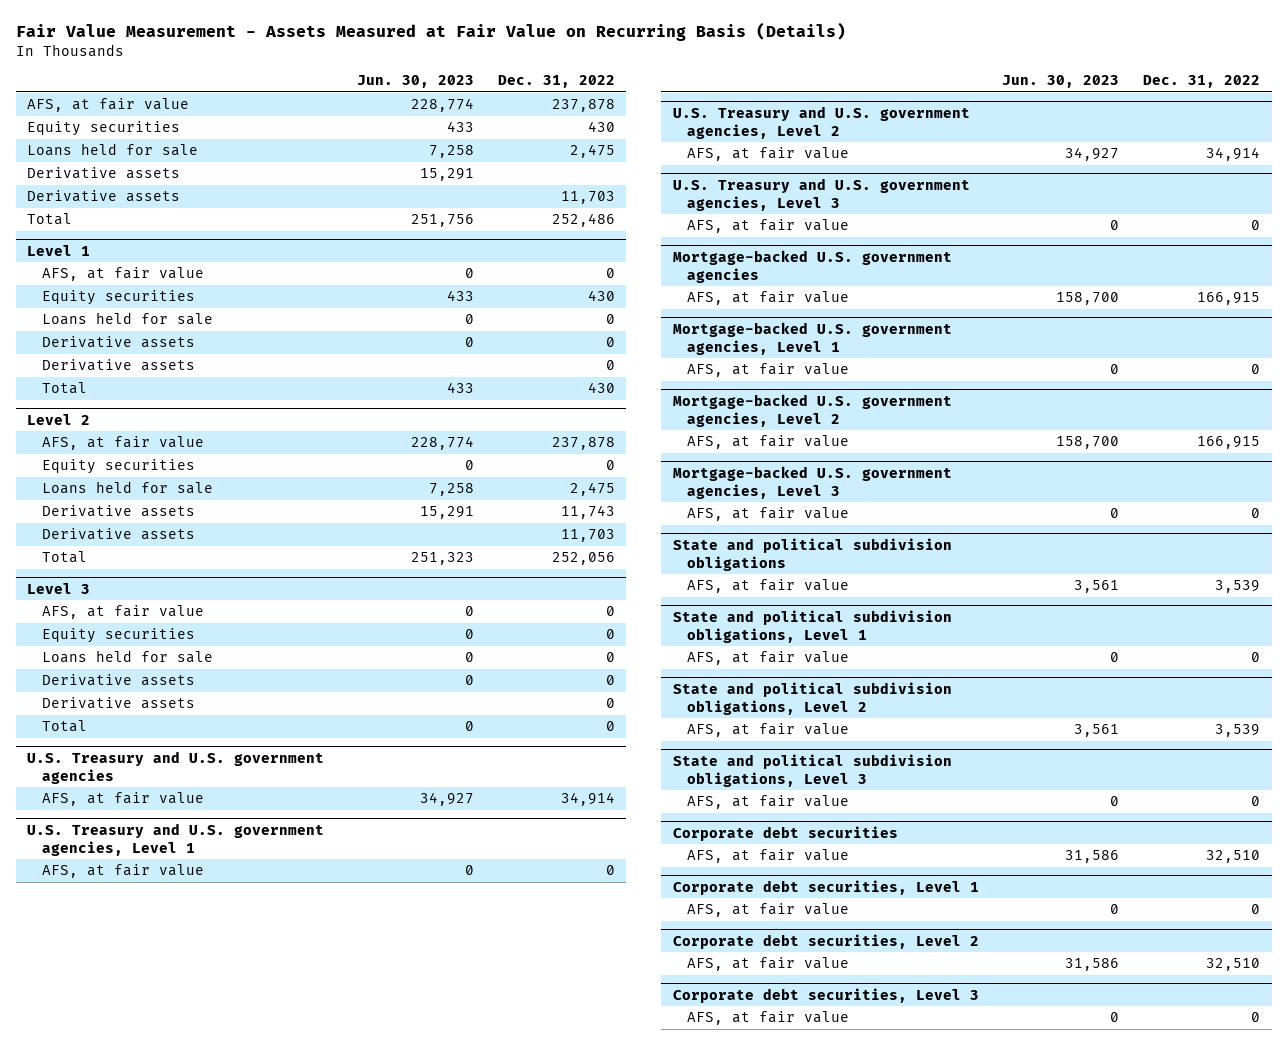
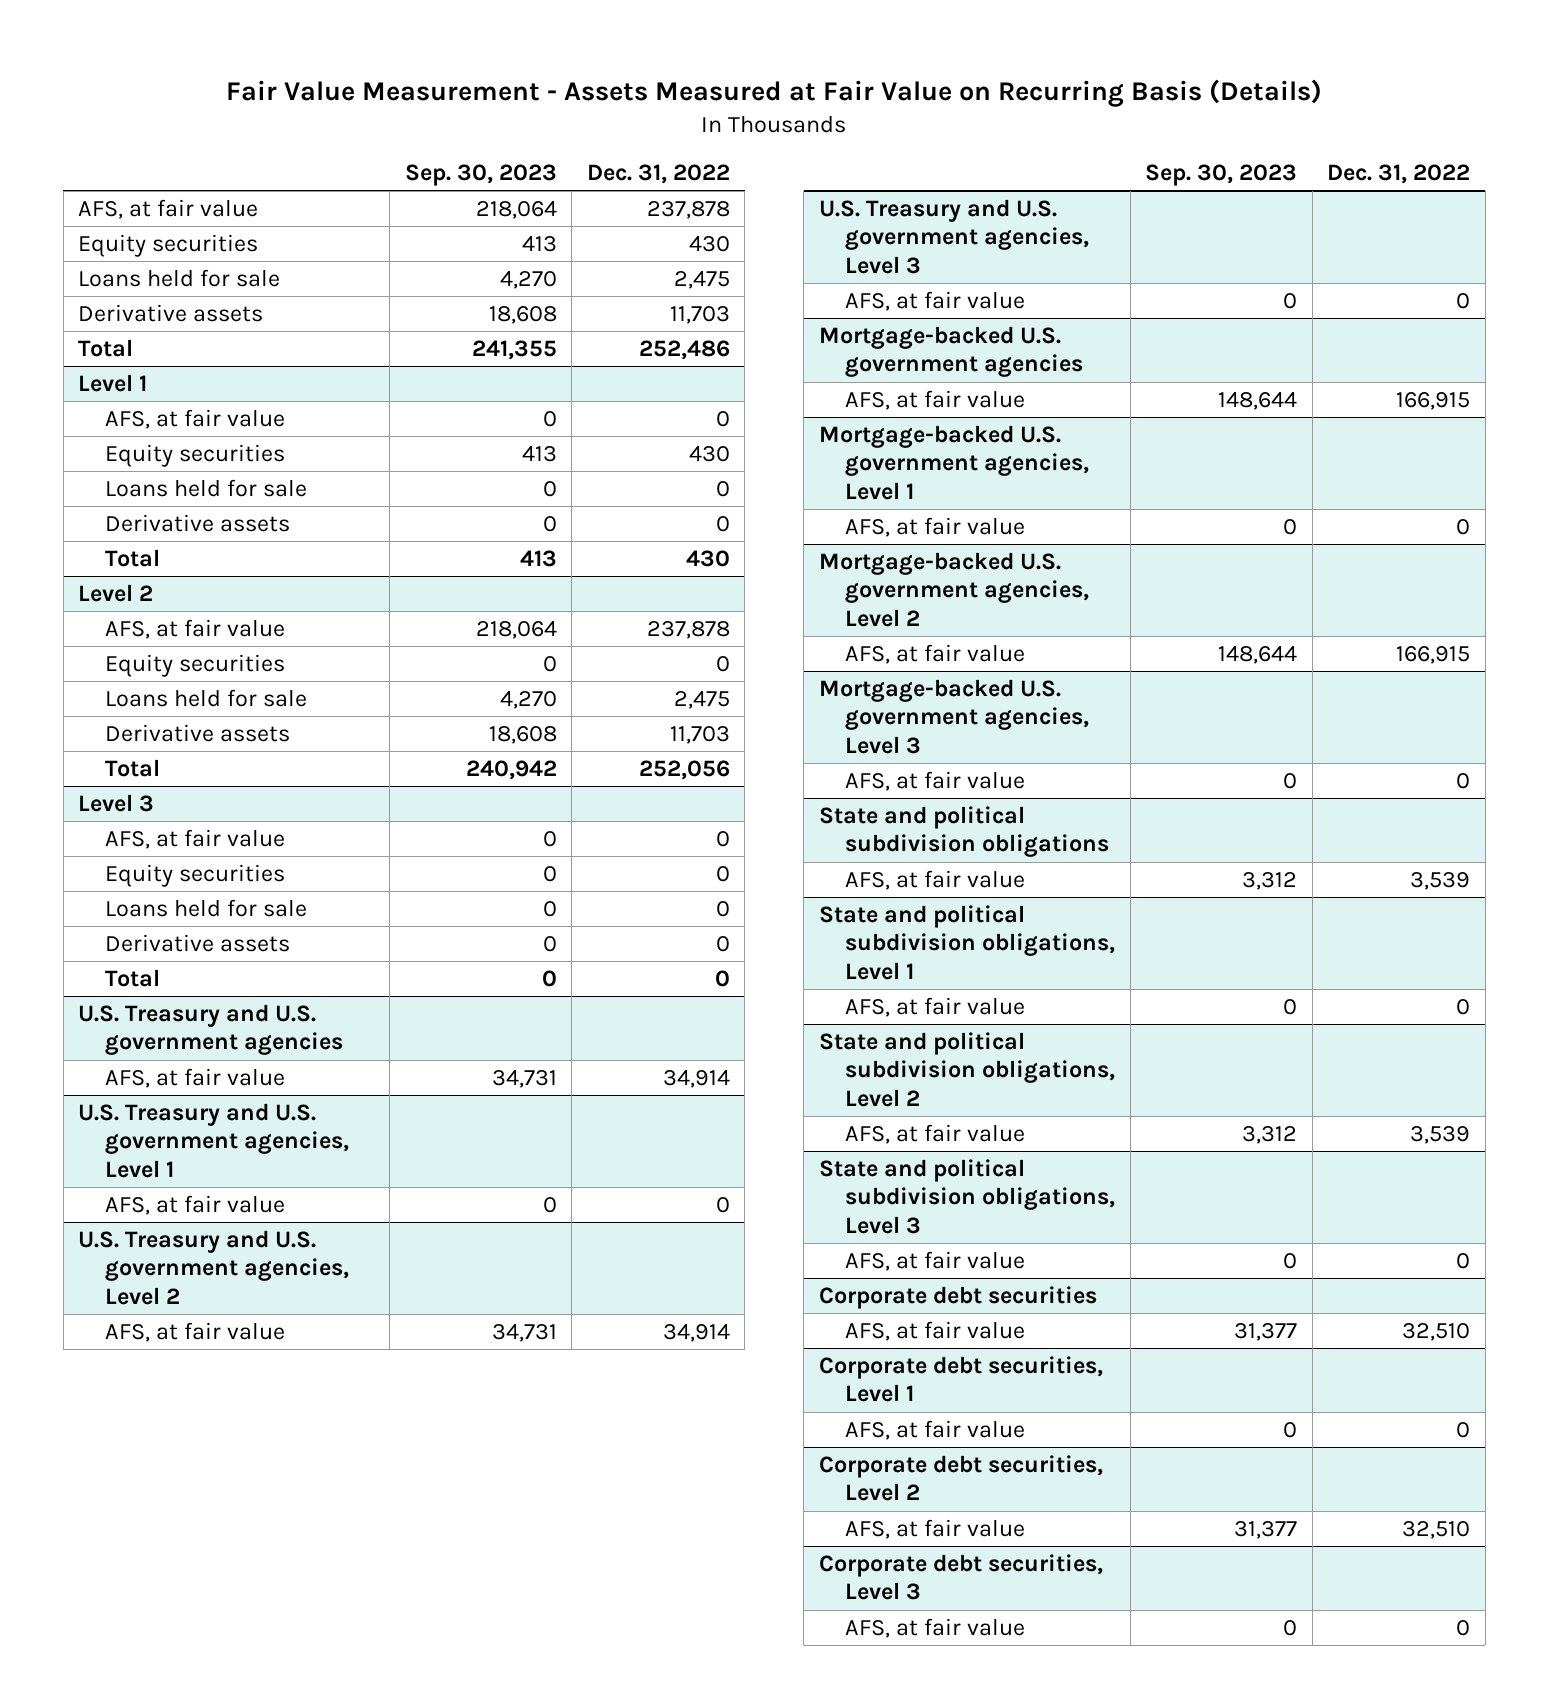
[357,75,475,89] Jun. 30, 2023 -> none
none -> [404,164,557,187] Sep. 30, 2023
[27,167,181,180] Derivative assets -> none
[41,359,195,372] Derivative assets -> none
[41,505,195,518] Derivative assets -> none
[41,697,195,710] Derivative assets -> none

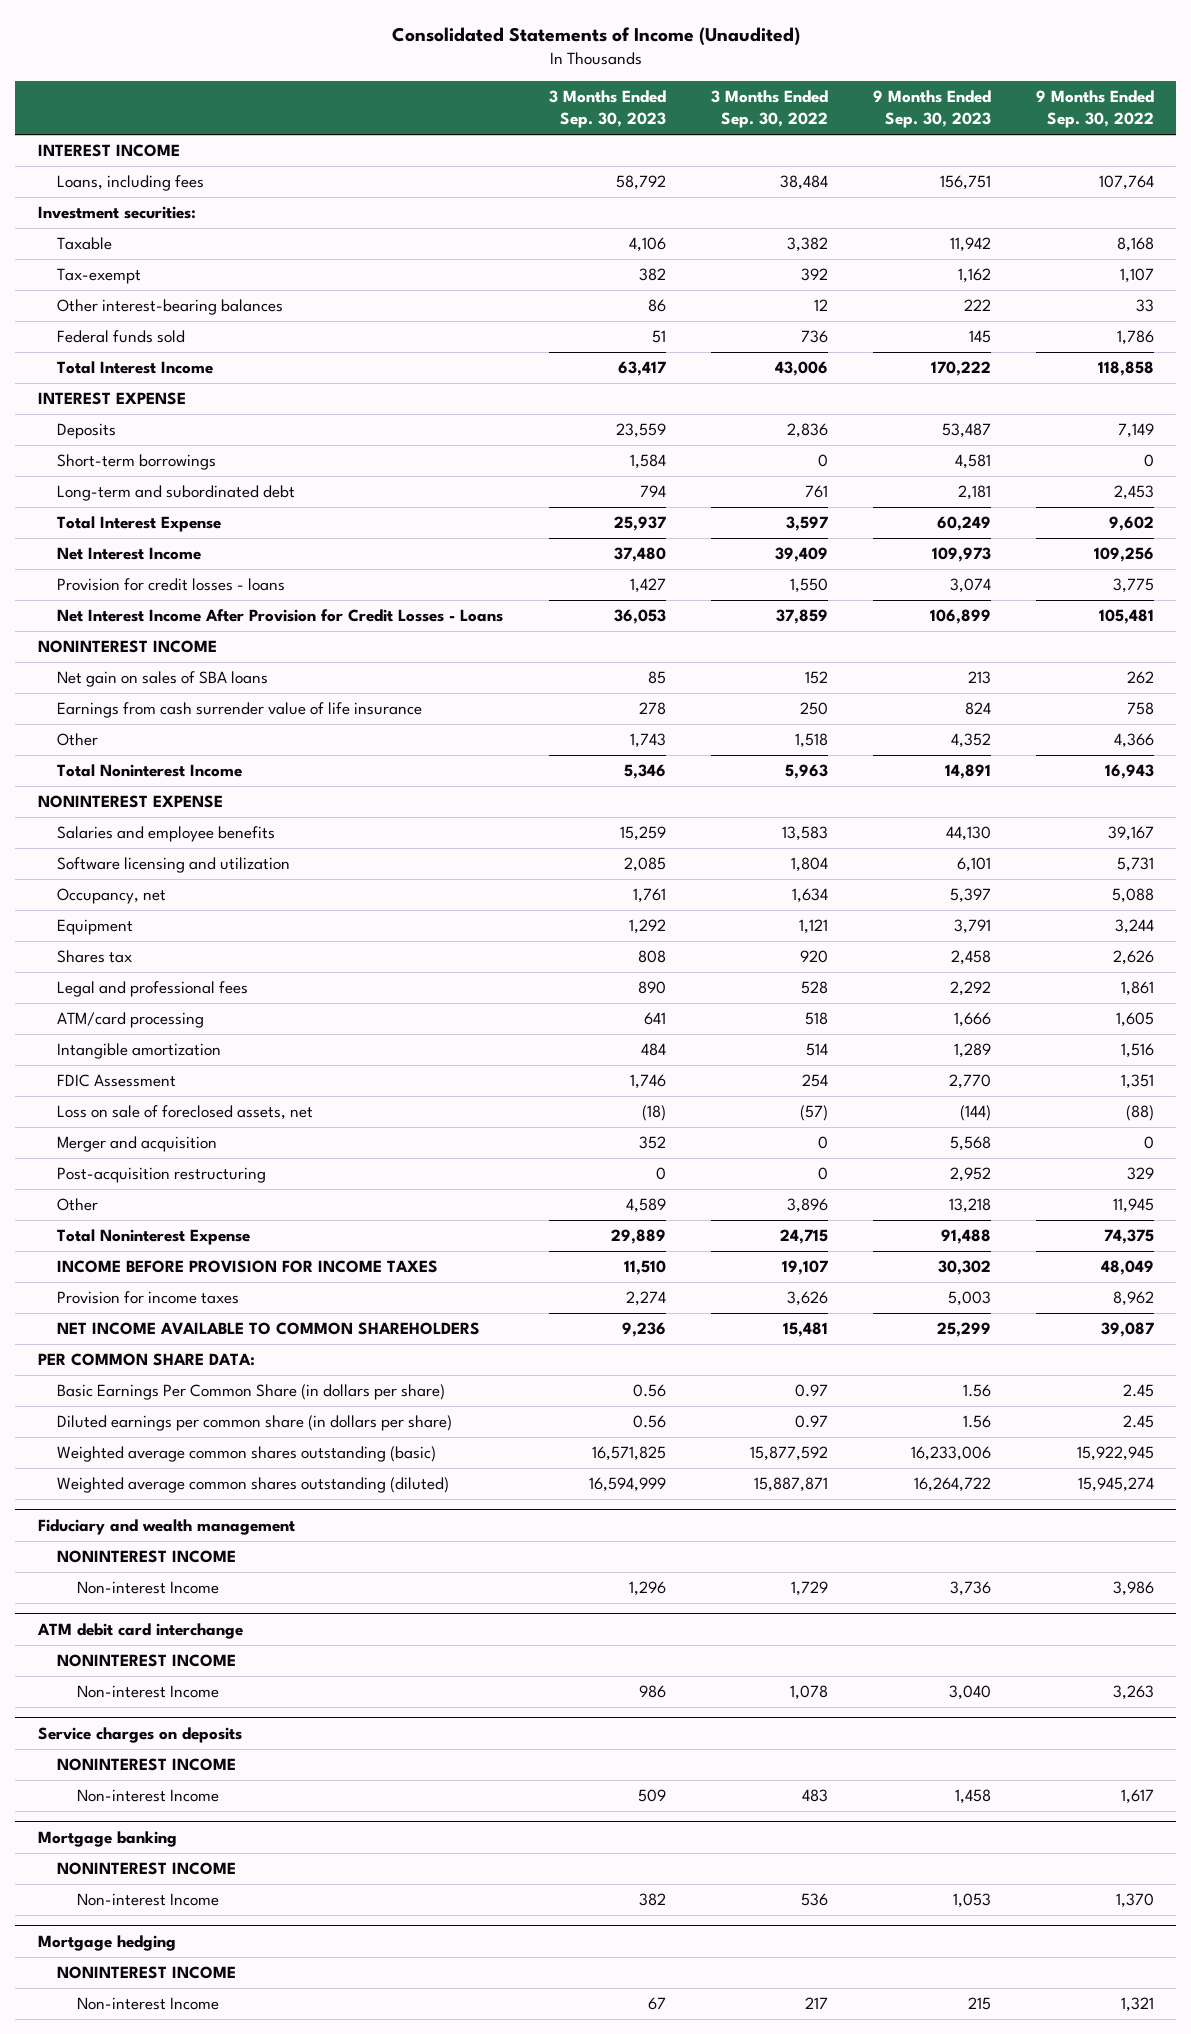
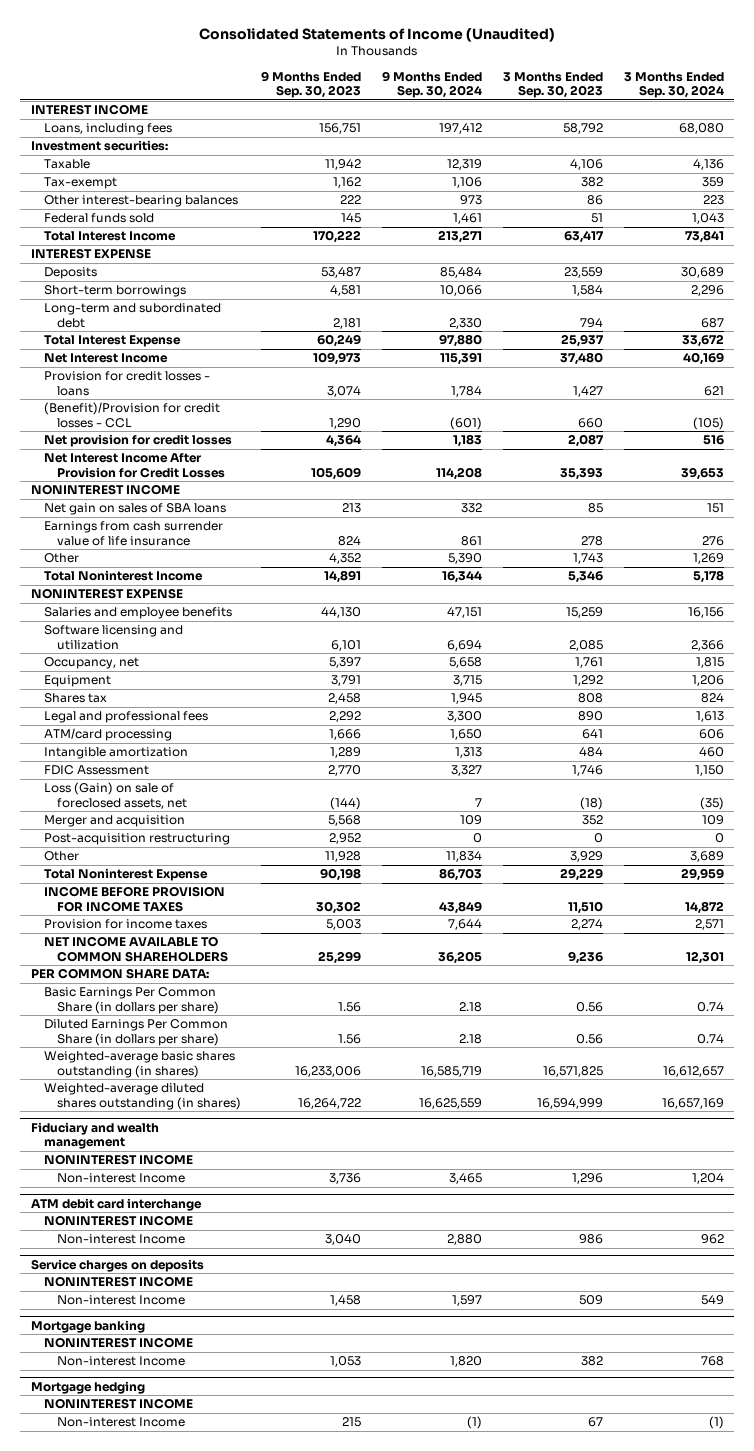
[710,90,828,129] 3 Months Ended Sep. 30, 2022 -> none
[1035,90,1154,129] 9 Months Ended Sep. 30, 2022 -> none
none -> [382,70,483,99] 9 Months Ended Sep. 30, 2024
none -> [623,71,724,99] 3 Months Ended Sep. 30, 2024
none -> [43,402,220,428] (Benefit)/Provision for credit losses - CCL
none -> [43,434,232,448] Net provision for credit losses
[57,609,504,623] Net Interest Income After Provision for Credit Losses - Loans -> [43,453,225,478] Net Interest Income After Provision for Credit Losses
[613,609,666,625] 36,053 -> [559,466,603,480] 35,393
[929,609,991,625] 106,899 -> [311,466,362,480] 105,609
[57,1105,314,1121] Loss on sale of foreclosed assets, net -> [43,782,187,809] Loss (Gain) on sale of foreclosed assets, net
[625,1198,666,1214] 4,589 -> [569,851,603,863] 3,929
[948,1198,991,1214] 13,218 -> [325,851,362,863] 11,928
[610,1229,666,1245] 29,889 -> [559,868,603,882] 29,229
[940,1229,991,1245] 91,488 -> [320,868,362,882] 90,198
[57,1415,453,1432] Diluted earnings per common share (in dollars per share) -> [43,1019,228,1046] Diluted Earnings Per Common Share (in dollars per share)
[57,1446,437,1463] Weighted average common shares outstanding (basic) -> [43,1051,235,1078] Weighted-average basic shares outstanding (in shares)
[57,1477,450,1494] Weighted average common shares outstanding (diluted) -> [43,1083,241,1110] Weighted-average diluted shares outstanding (in shares)

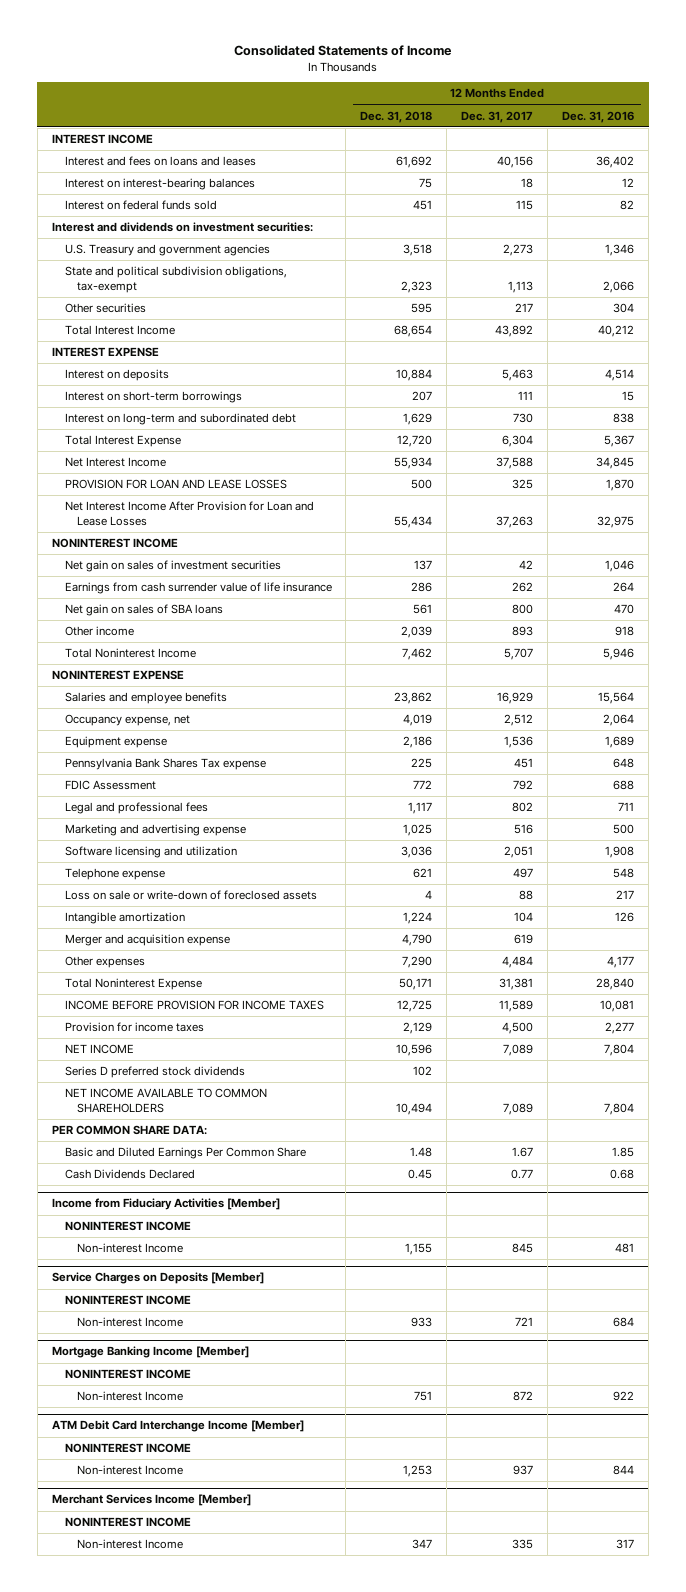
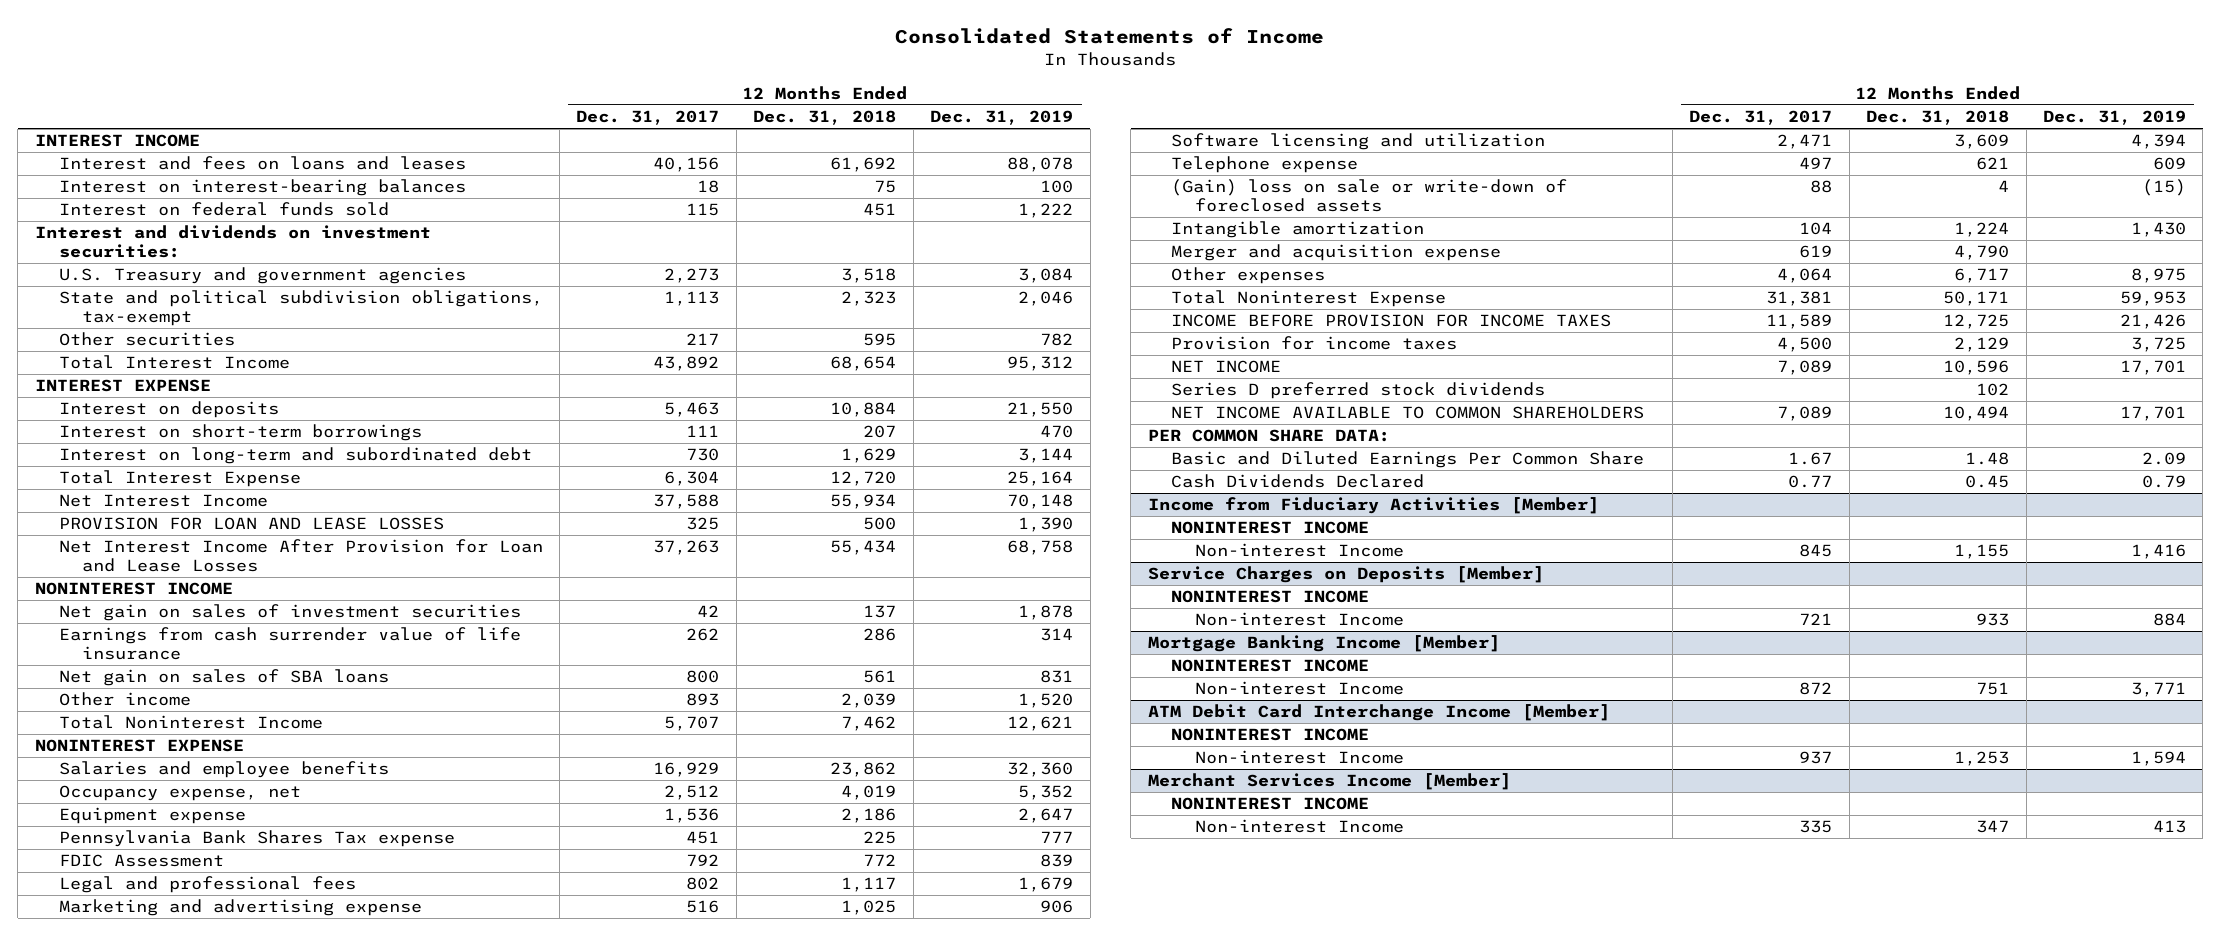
[562,110,635,123] Dec. 31, 2016 -> none
none -> [930,110,1074,126] Dec. 31, 2019
[401,846,433,859] 3,036 -> [1954,134,2010,150] 3,609
[504,846,534,859] 2,051 -> [1777,134,1833,150] 2,471
[64,890,317,901] Loss on sale or write-down of foreclosed assets -> [1171,179,1568,213] (Gain) loss on sale or write-down of foreclosed assets
[402,956,433,969] 7,290 -> [1954,268,2010,284] 6,717
[502,956,534,969] 4,484 -> [1777,268,1833,284] 4,064

